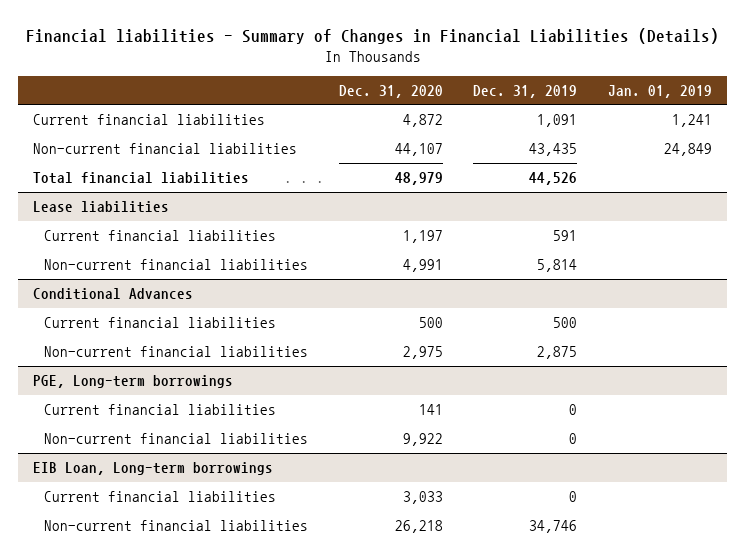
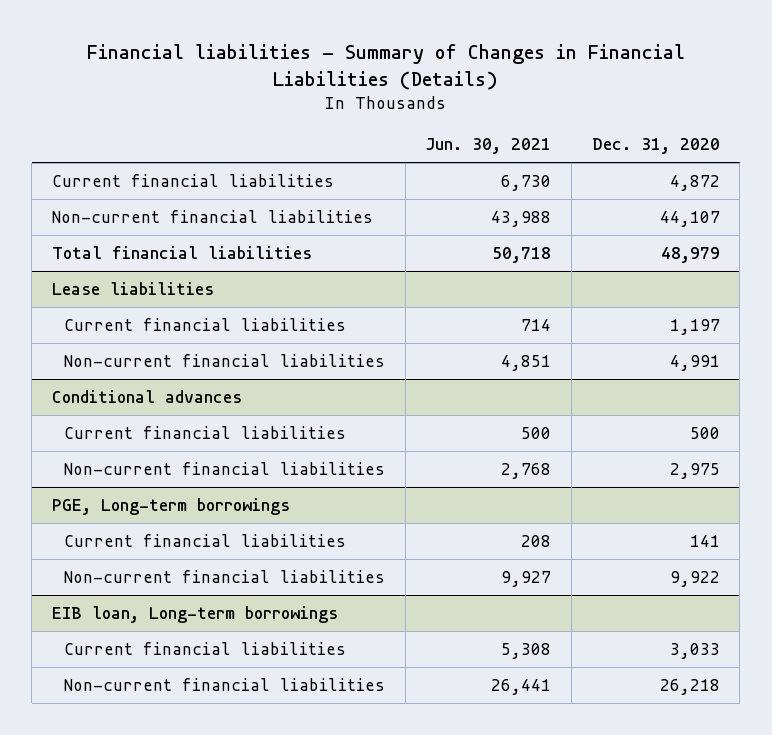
[473,84,578,98] Dec. 31, 2019 -> none
[607,84,712,98] Jan. 01, 2019 -> none
none -> [425,138,552,155] Jun. 30, 2021
[33,288,194,301] Conditional Advances -> [51,389,242,403] Conditional advances
[33,462,274,476] EIB Loan, Long-term borrowings -> [51,605,338,623] EIB loan, Long-term borrowings

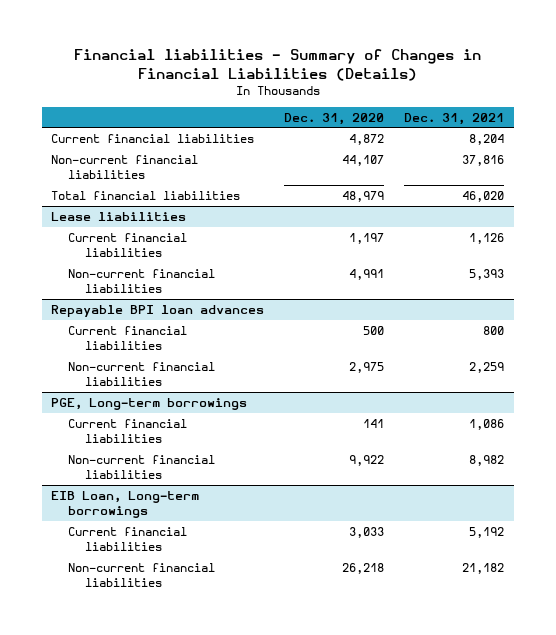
[425,138,552,155] Jun. 30, 2021 -> none
none -> [404,112,505,125] Dec. 31, 2021
[51,389,242,403] Conditional advances -> [51,304,265,317] Repayable BPI loan advances
[51,605,338,623] EIB loan, Long-term borrowings -> [51,490,200,519] EIB Loan, Long-term borrowings

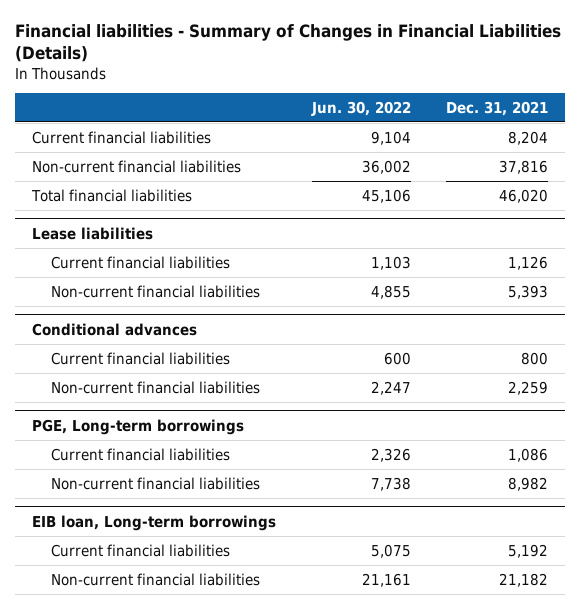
[284,112,385,125] Dec. 31, 2020 -> none
none -> [310,100,411,116] Jun. 30, 2022
[51,304,265,317] Repayable BPI loan advances -> [32,322,198,336] Conditional advances
[51,490,200,519] EIB Loan, Long-term borrowings -> [32,514,277,531] EIB loan, Long-term borrowings

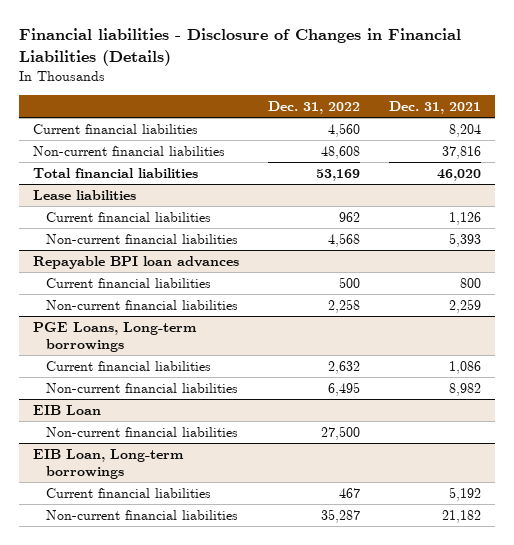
[14,24,561,63] Financial liabilities - Summary of Changes in Financial Liabilities (Details) -> [18,28,461,67] Financial liabilities - Disclosure of Changes in Financial Liabilities (Details)
[310,100,411,116] Jun. 30, 2022 -> none
none -> [267,101,360,115] Dec. 31, 2022
[32,322,198,336] Conditional advances -> [33,255,240,269] Repayable BPI loan advances
[32,418,245,435] PGE, Long-term borrowings -> [33,321,198,353] PGE Loans, Long-term borrowings
none -> [33,404,102,415] EIB Loan
none -> [45,426,238,437] Non-current financial liabilities
[32,514,277,531] EIB loan, Long-term borrowings -> [33,448,185,480] EIB Loan, Long-term borrowings

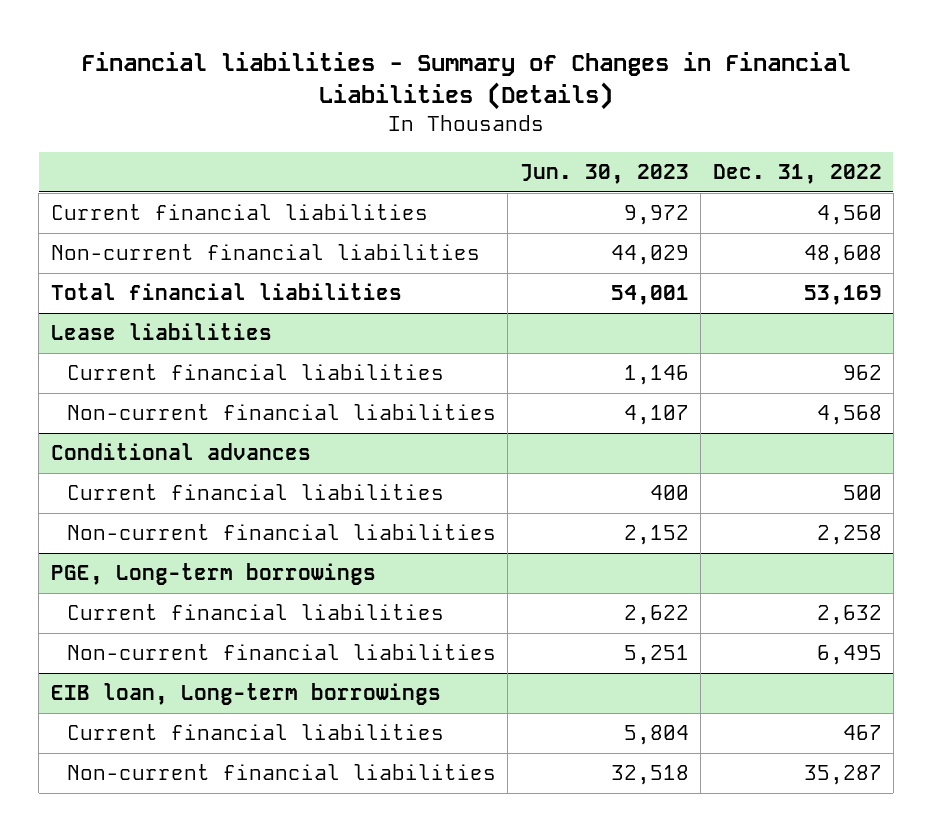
[18,28,461,67] Financial liabilities - Disclosure of Changes in Financial Liabilities (Details) -> [81,51,852,111] Financial liabilities - Summary of Changes in Financial Liabilities (Details)
[388,101,481,115] Dec. 31, 2021 -> none
none -> [519,164,689,185] Jun. 30, 2023
[33,255,240,269] Repayable BPI loan advances -> [50,443,311,461] Conditional advances
[33,321,198,353] PGE Loans, Long-term borrowings -> [50,563,376,586] PGE, Long-term borrowings
[33,404,102,415] EIB Loan -> none
[45,426,238,437] Non-current financial liabilities -> none
[33,448,185,480] EIB Loan, Long-term borrowings -> [50,683,441,706] EIB loan, Long-term borrowings

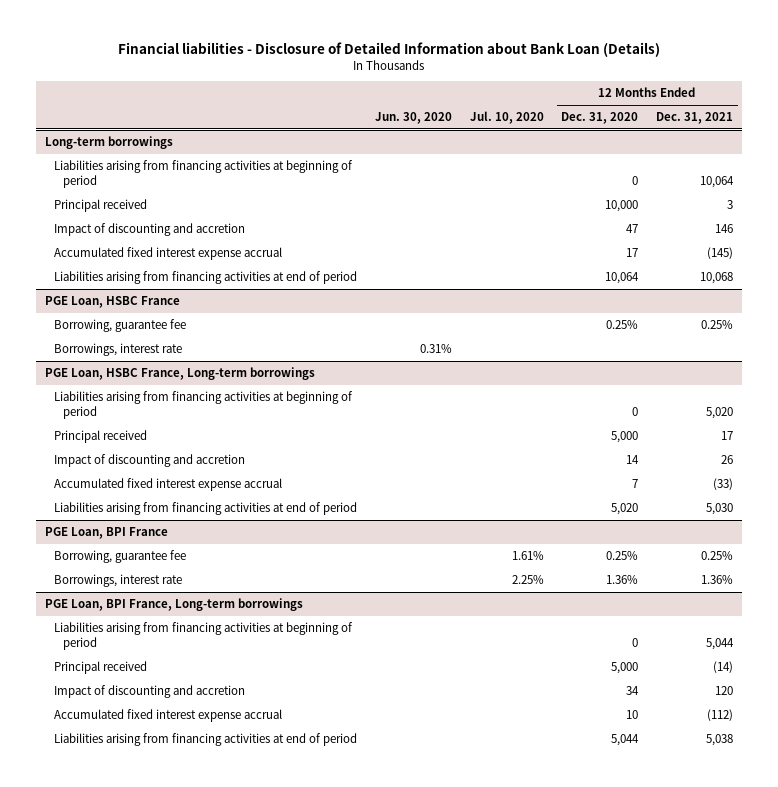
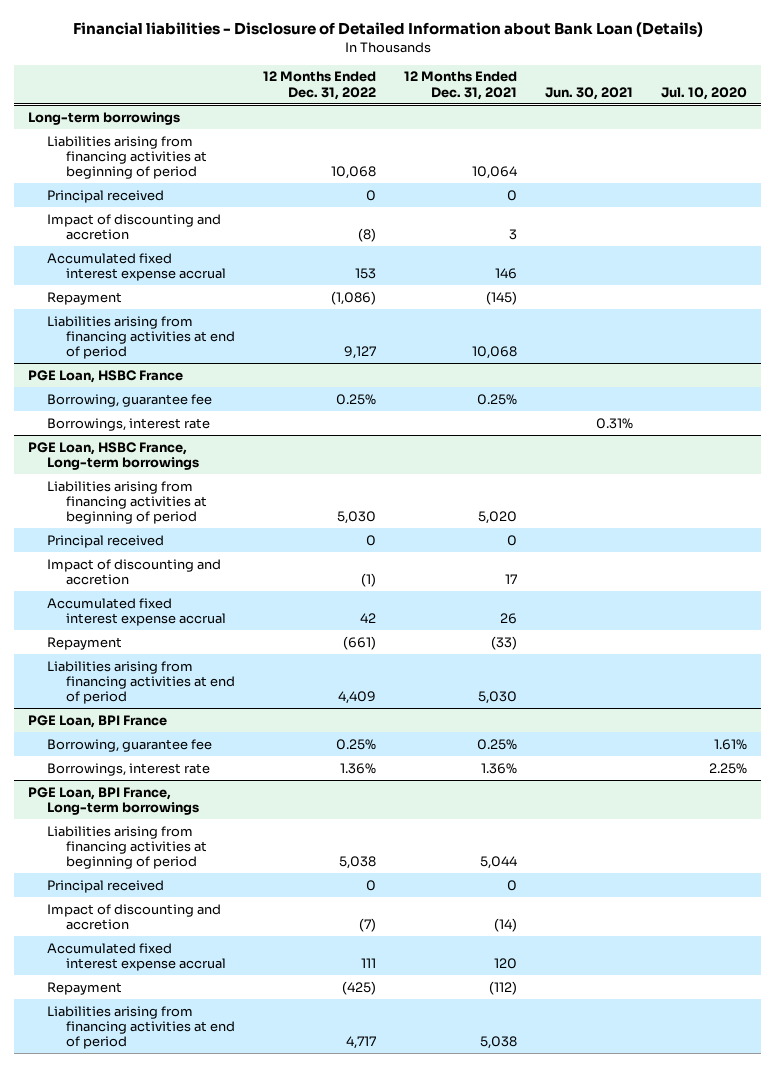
[374,112,452,125] Jun. 30, 2020 -> none
[561,112,639,125] Dec. 31, 2020 -> none
none -> [263,71,377,100] 12 Months Ended Dec. 31, 2022
none -> [545,86,634,100] Jun. 30, 2021
[727,200,734,210] 3 -> [507,189,518,201] 0
[715,224,734,234] 146 -> [509,228,518,240] 3
[707,247,734,260] (145) -> [495,267,518,279] 146
none -> [46,291,122,305] Repayment
[721,431,734,441] 17 -> [507,534,518,546] 0
[721,455,734,465] 26 -> [505,573,518,584] 17
[713,478,734,491] (33) -> [500,612,518,624] 26
none -> [46,636,122,650] Repayment
[713,661,734,674] (14) -> [507,879,518,891] 0
[715,686,734,696] 120 -> [494,917,518,932] (14)
[707,709,734,722] (112) -> [494,957,518,969] 120
none -> [46,981,122,995] Repayment

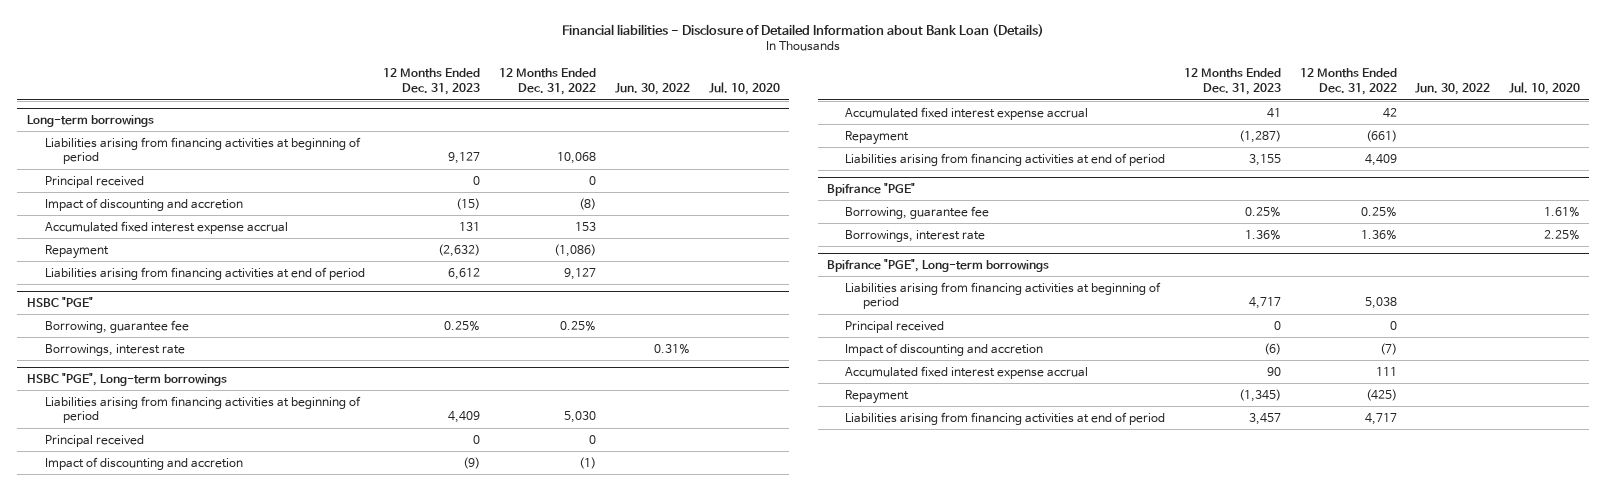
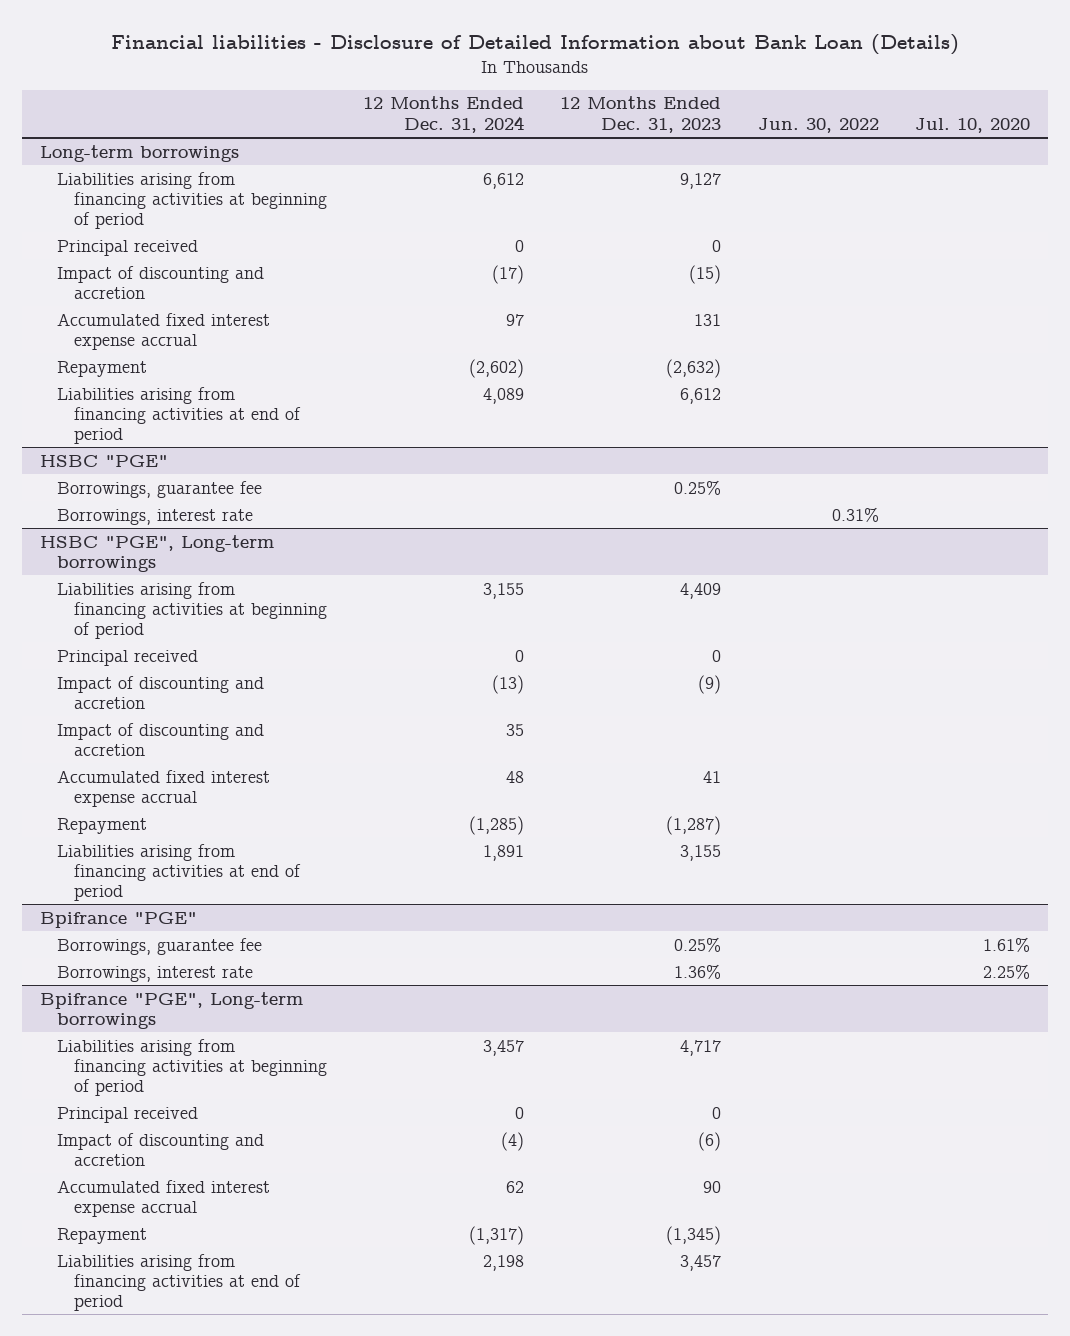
[499,68,597,96] 12 Months Ended Dec. 31, 2022 -> none
none -> [363,96,525,133] 12 Months Ended Dec. 31, 2024
[44,319,189,333] Borrowing, guarantee fee -> [57,480,263,498] Borrowings, guarantee fee
none -> [57,722,265,756] Impact of discounting and accretion
[845,205,990,219] Borrowing, guarantee fee -> [57,937,263,955] Borrowings, guarantee fee

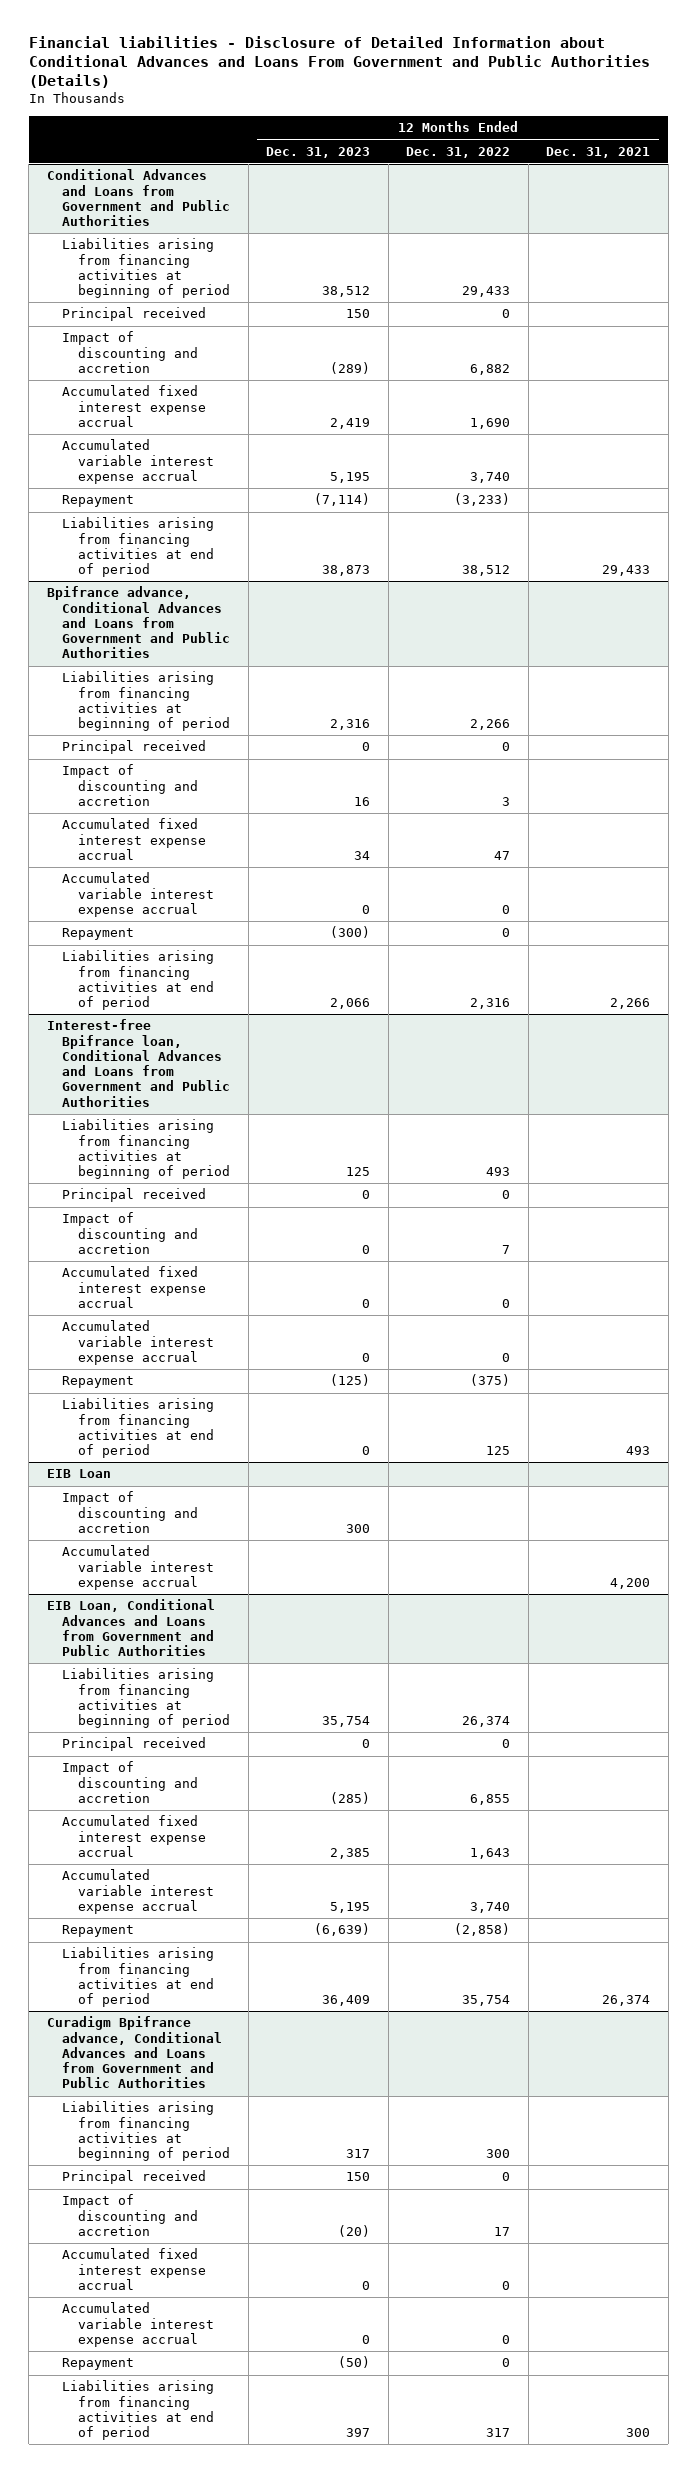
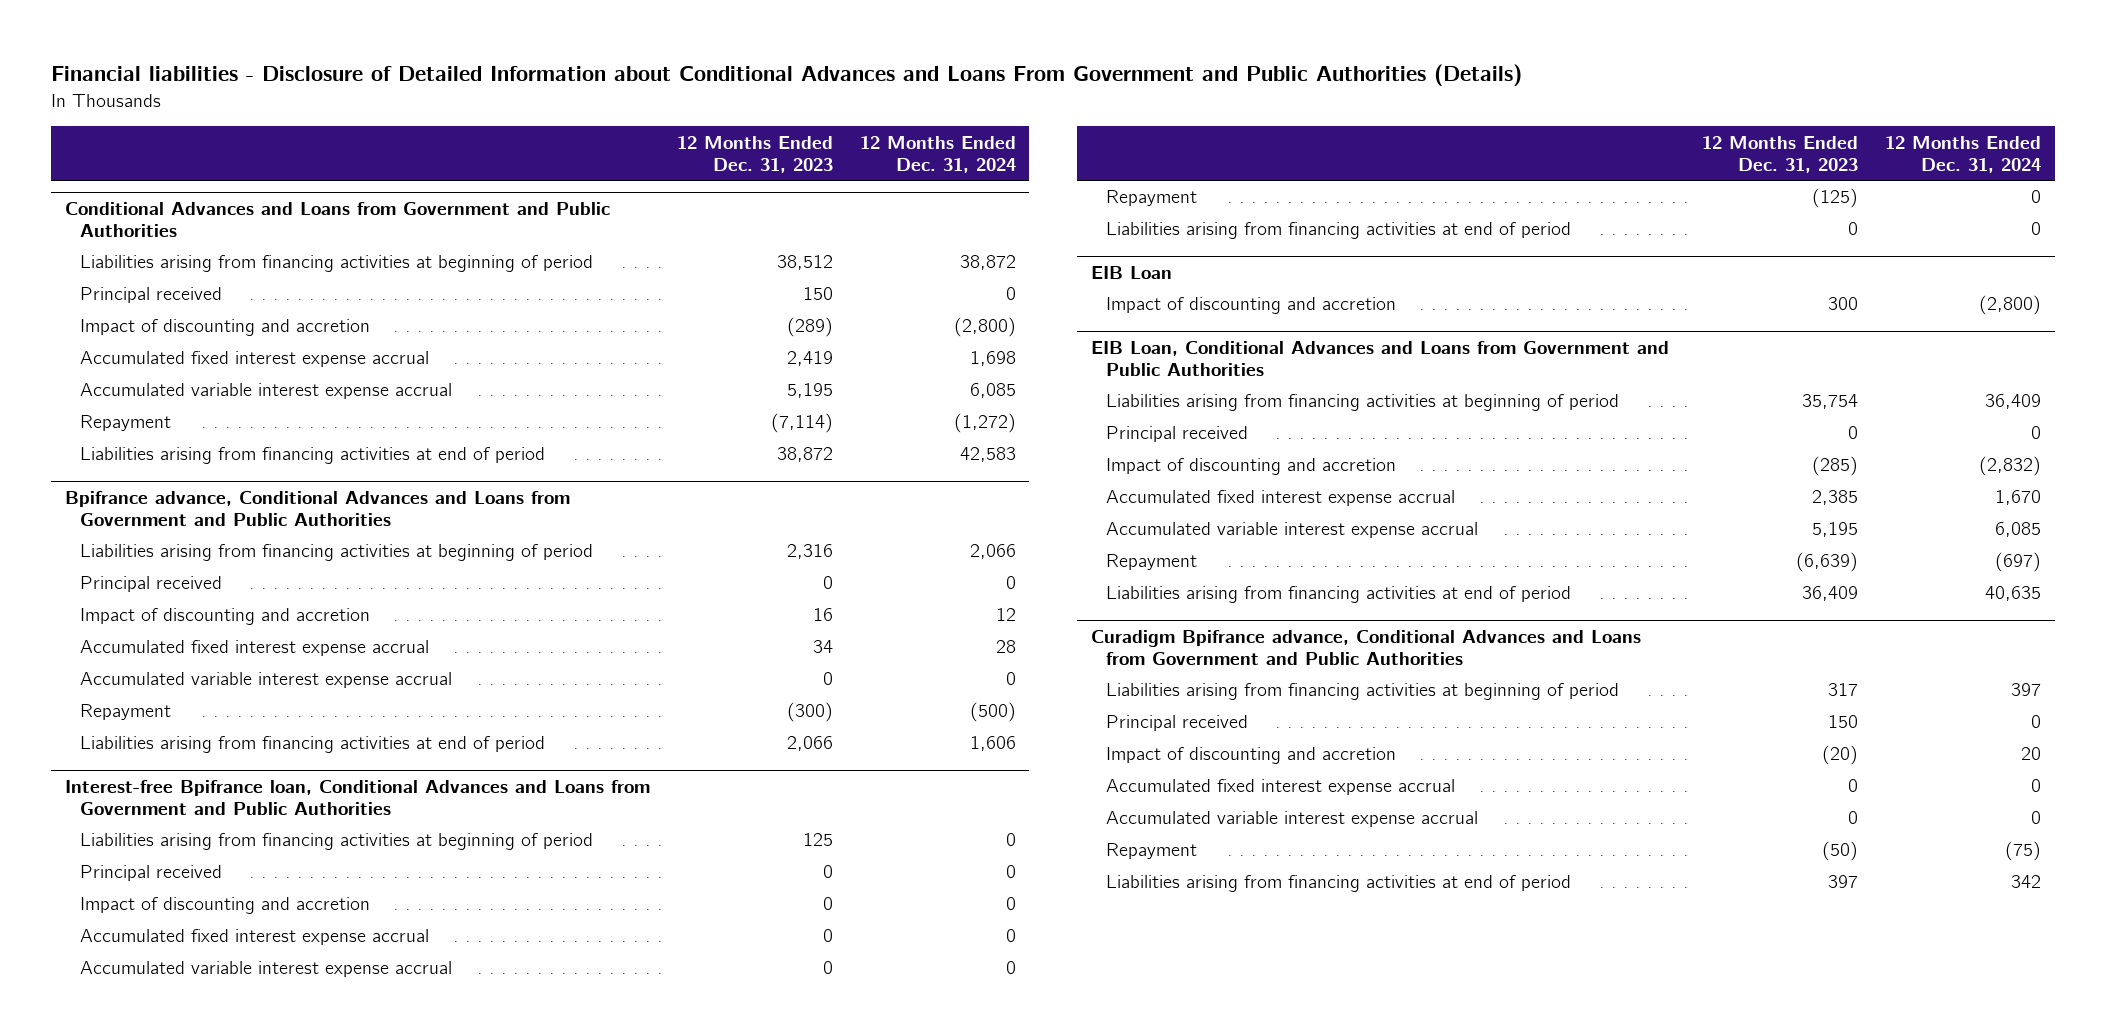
[406,146,511,158] Dec. 31, 2022 -> none
[546,146,651,158] Dec. 31, 2021 -> none
none -> [859,135,1016,174] 12 Months Ended Dec. 31, 2024
[322,565,371,577] 38,873 -> [776,447,833,463] 38,872
[62,1545,215,1590] Accumulated variable interest expense accrual -> none

